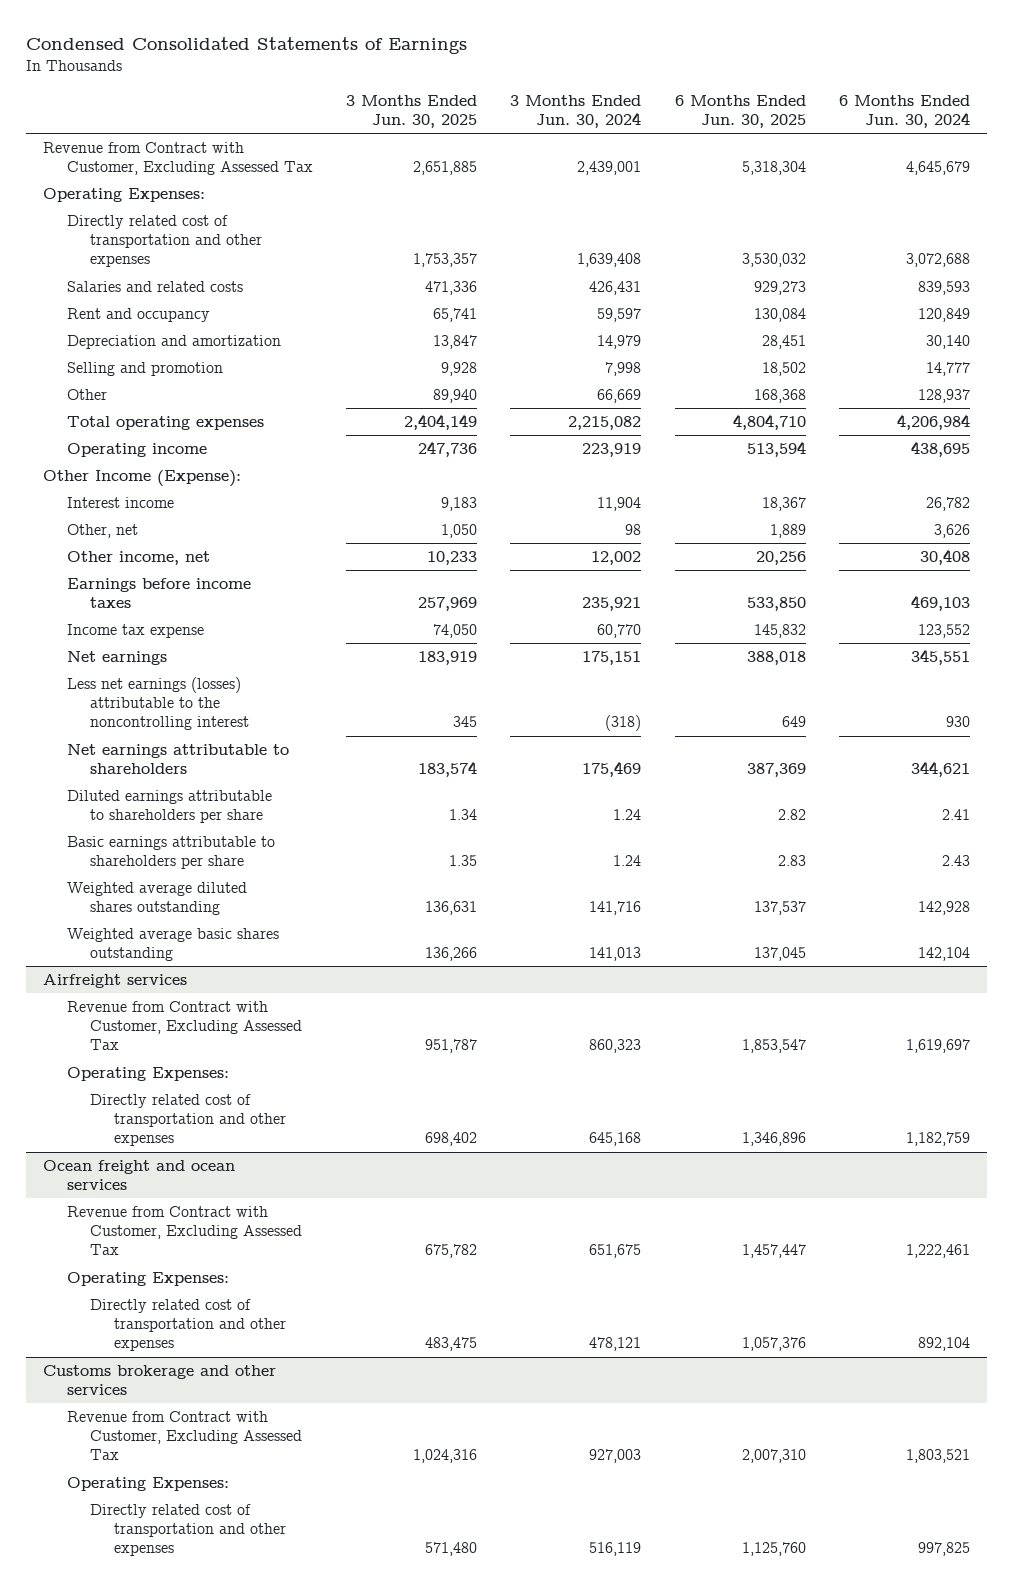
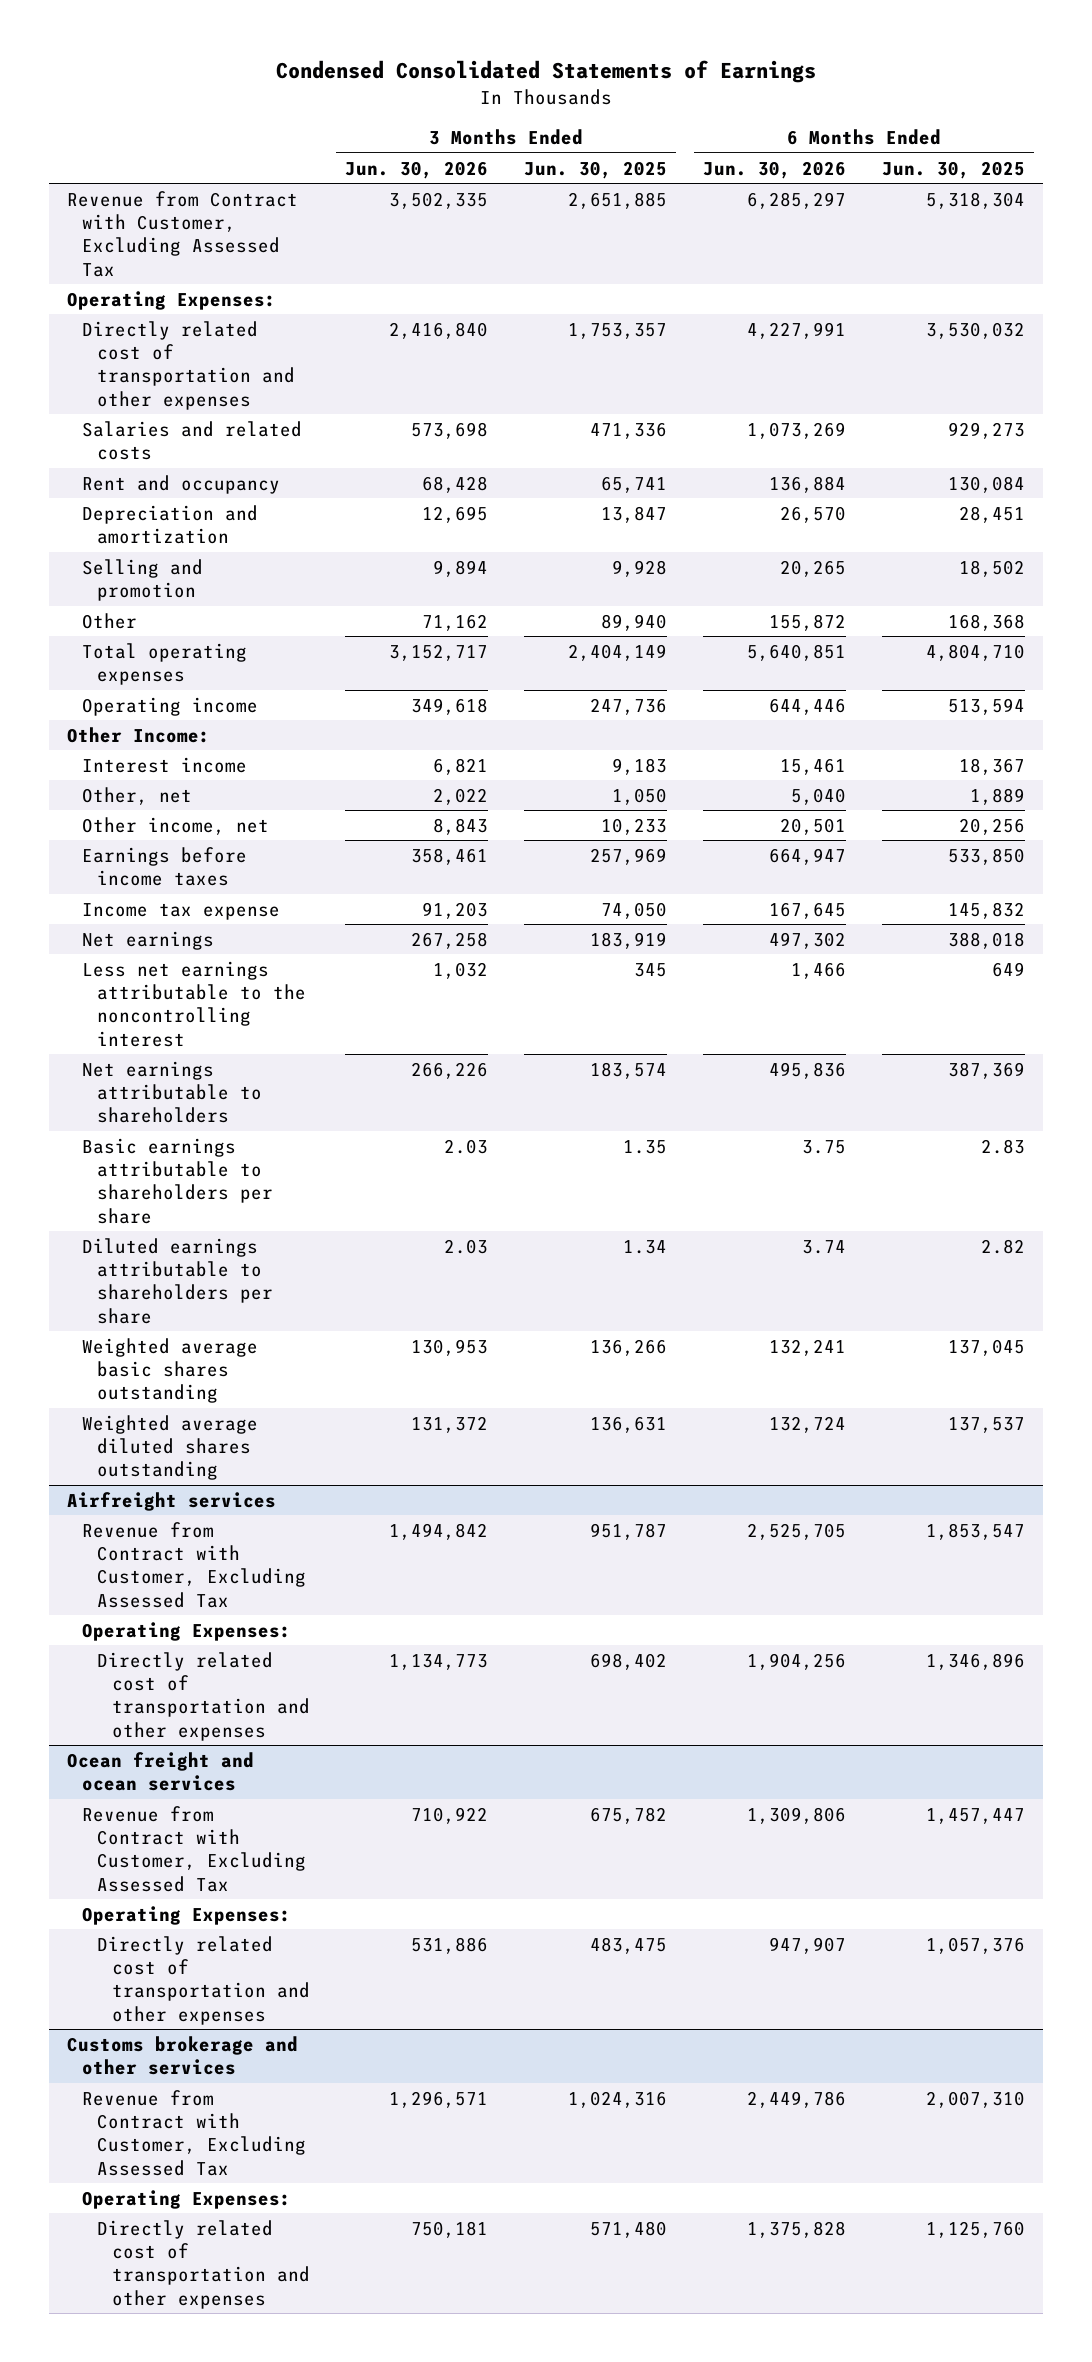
[510,94,642,128] 3 Months Ended Jun. 30, 2024 -> none
[839,94,971,128] 6 Months Ended Jun. 30, 2024 -> none
none -> [345,160,489,179] Jun. 30, 2026
none -> [703,160,847,179] Jun. 30, 2026
[42,470,241,488] Other Income (Expense): -> [67,726,211,743] Other Income:
[66,677,250,731] Less net earnings (losses) attributable to the noncontrolling interest -> [81,960,306,1047] Less net earnings attributable to the noncontrolling interest
[66,790,272,824] Diluted earnings attributable to shareholders per share -> [81,1237,273,1324] Diluted earnings attributable to shareholders per share
[66,882,247,916] Weighted average diluted shares outstanding -> [81,1414,258,1481] Weighted average diluted shares outstanding

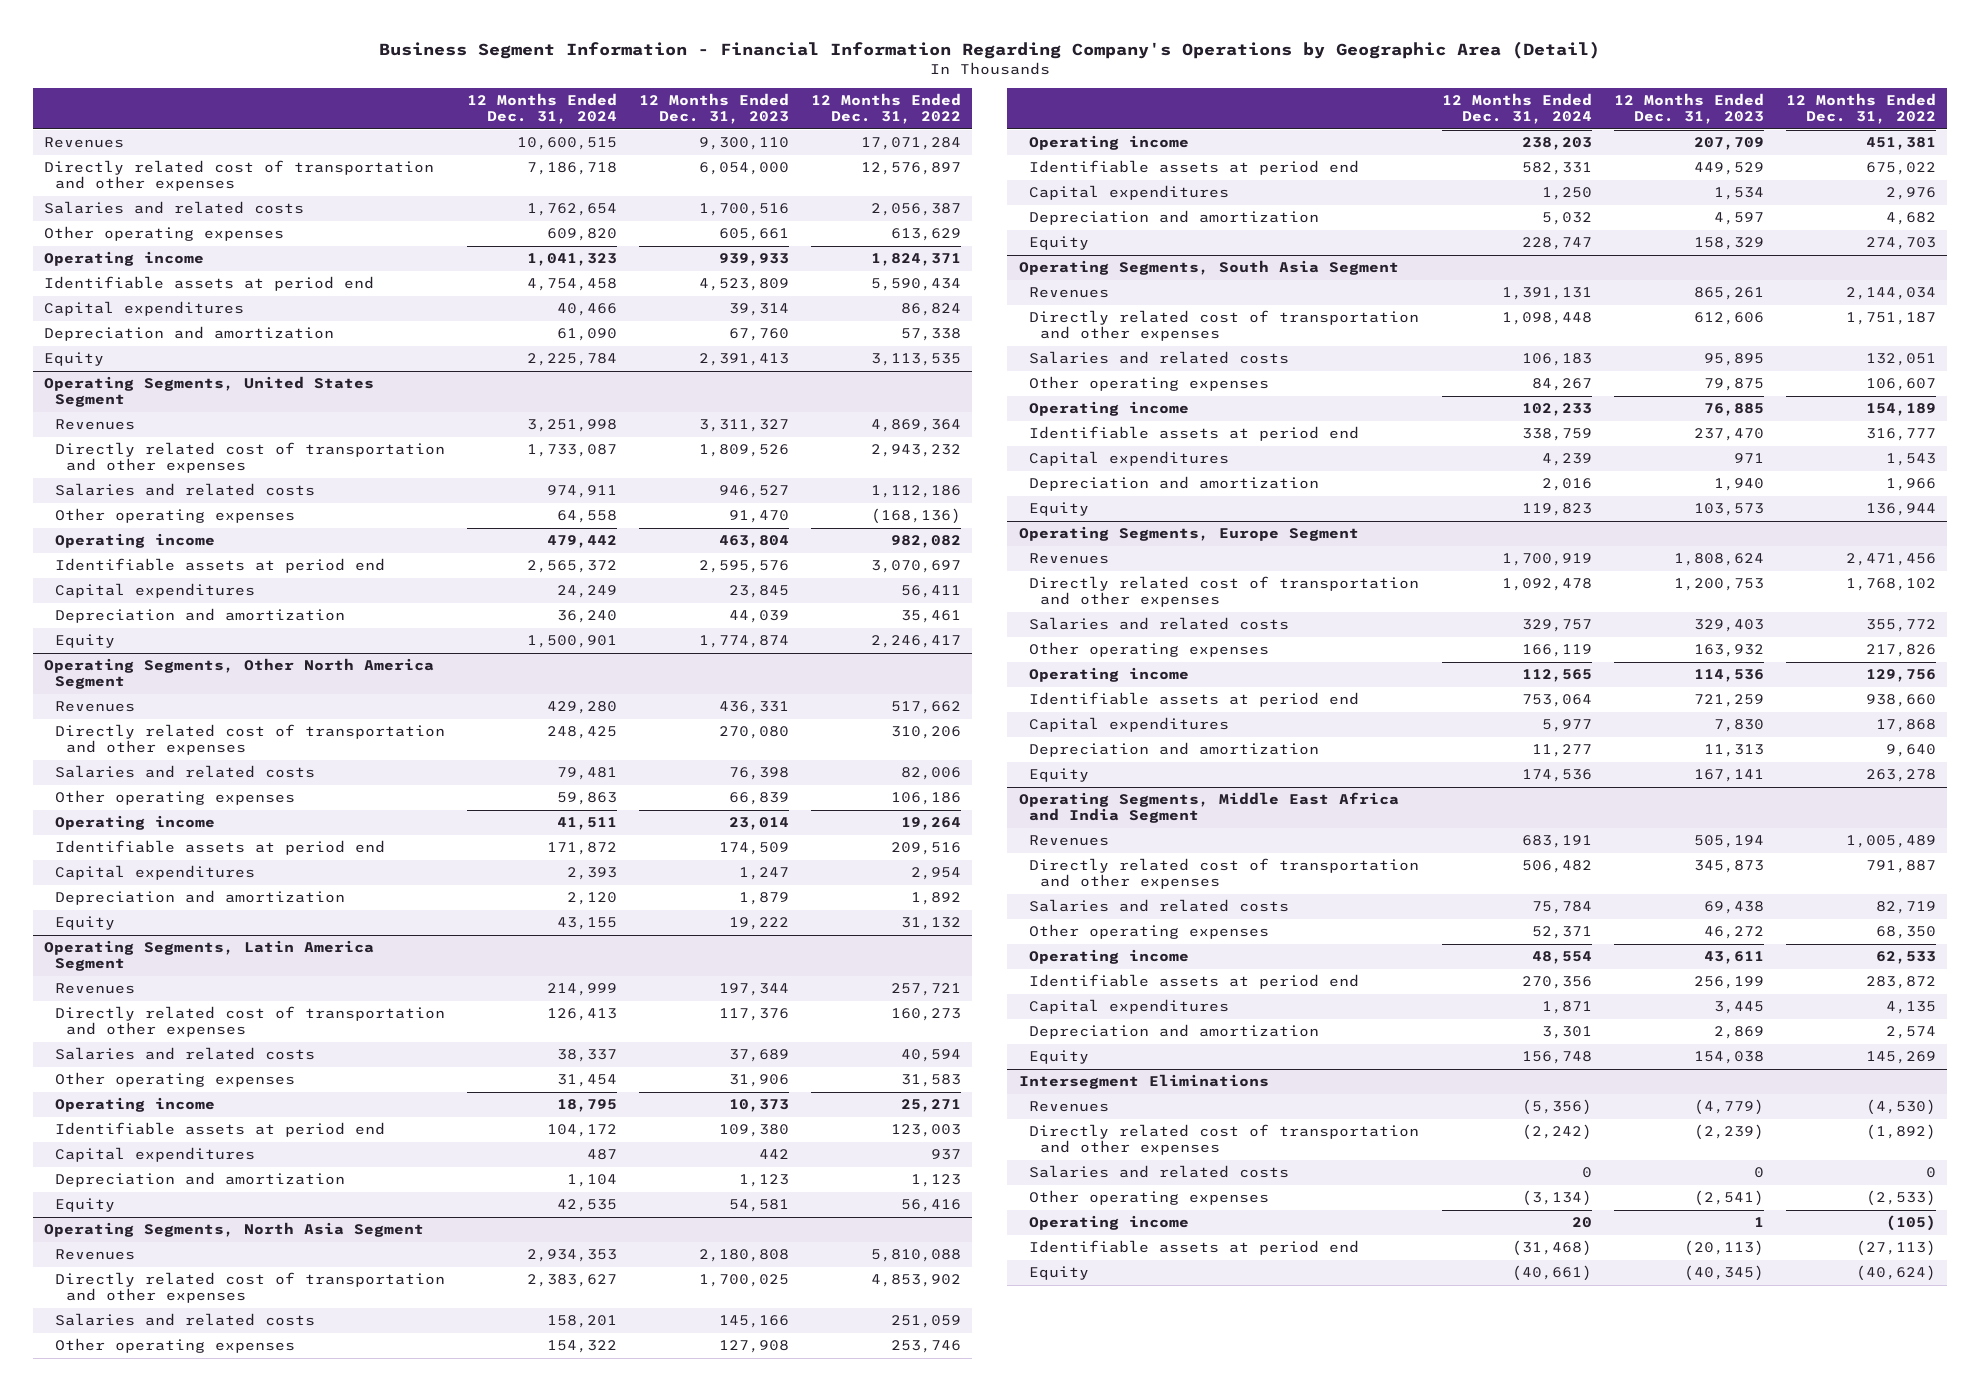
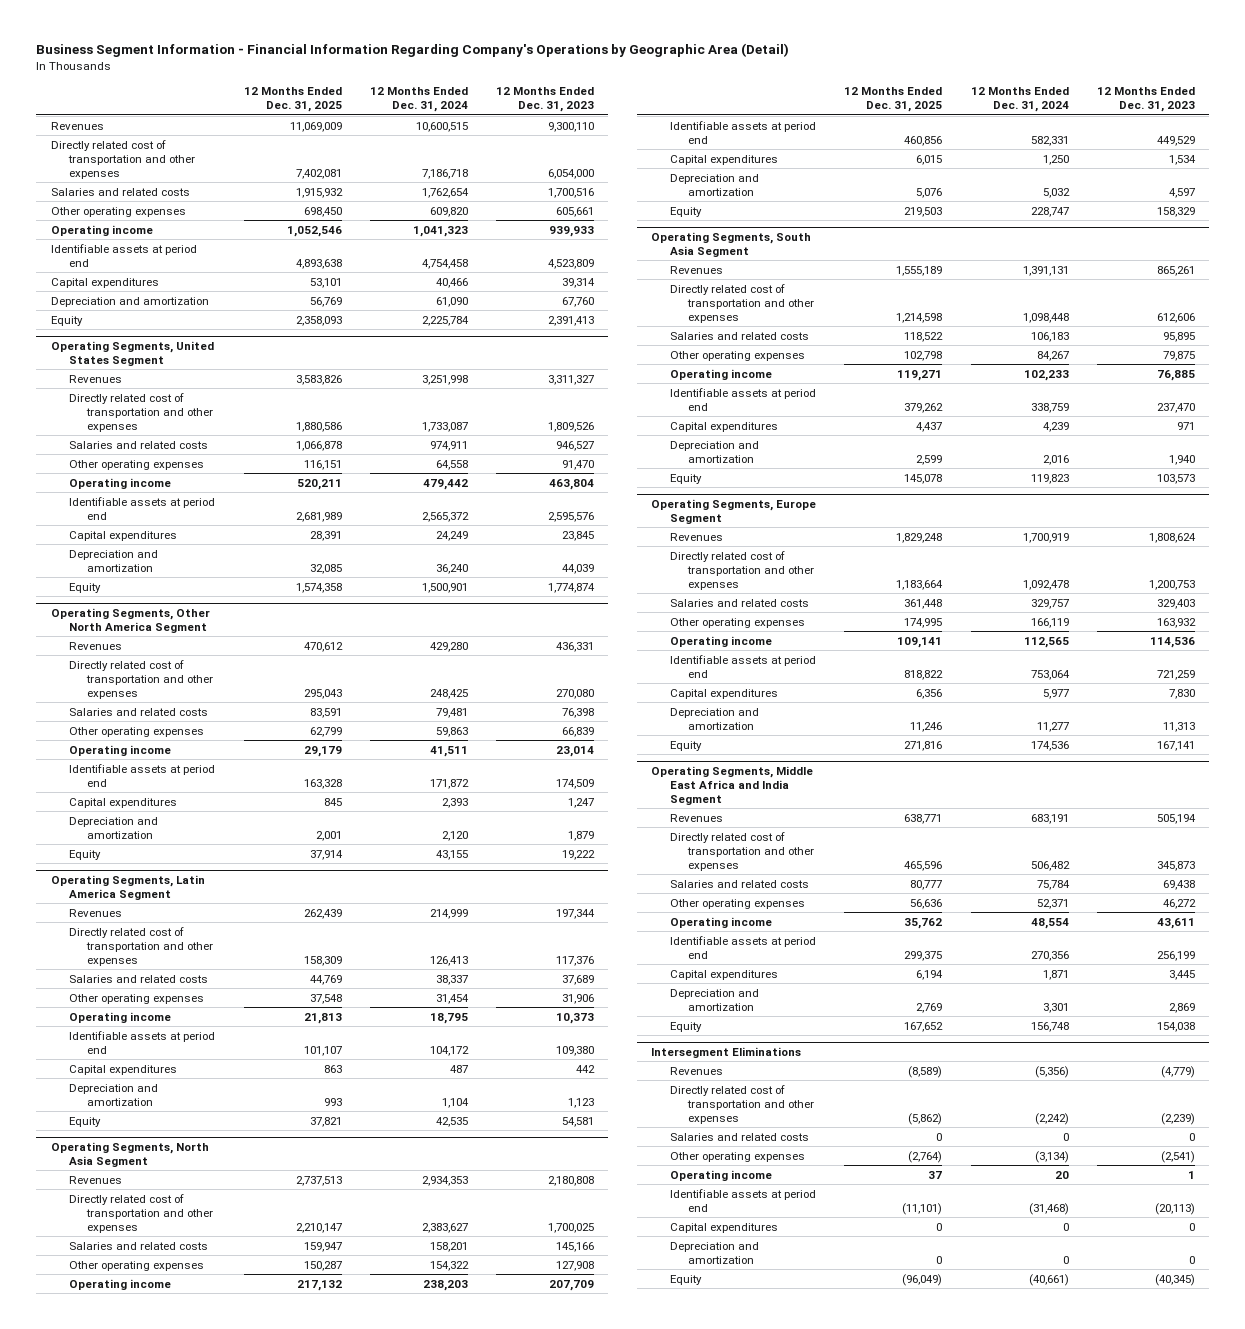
[811,93,962,125] 12 Months Ended Dec. 31, 2022 -> none
none -> [243,87,342,113] 12 Months Ended Dec. 31, 2025
none -> [669,1222,778,1233] Capital expenditures
none -> [669,1241,759,1264] Depreciation and amortization

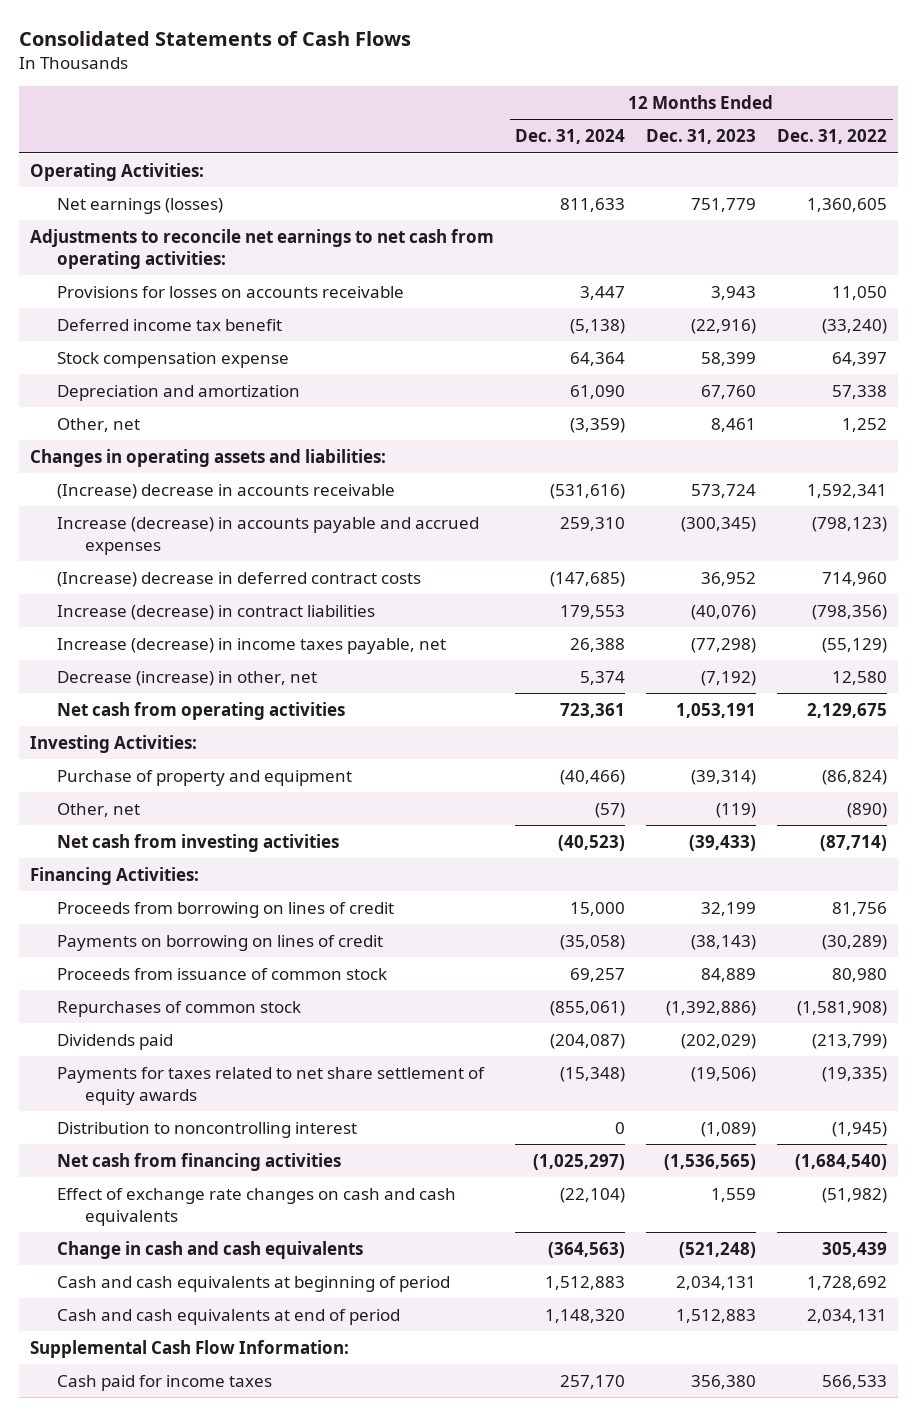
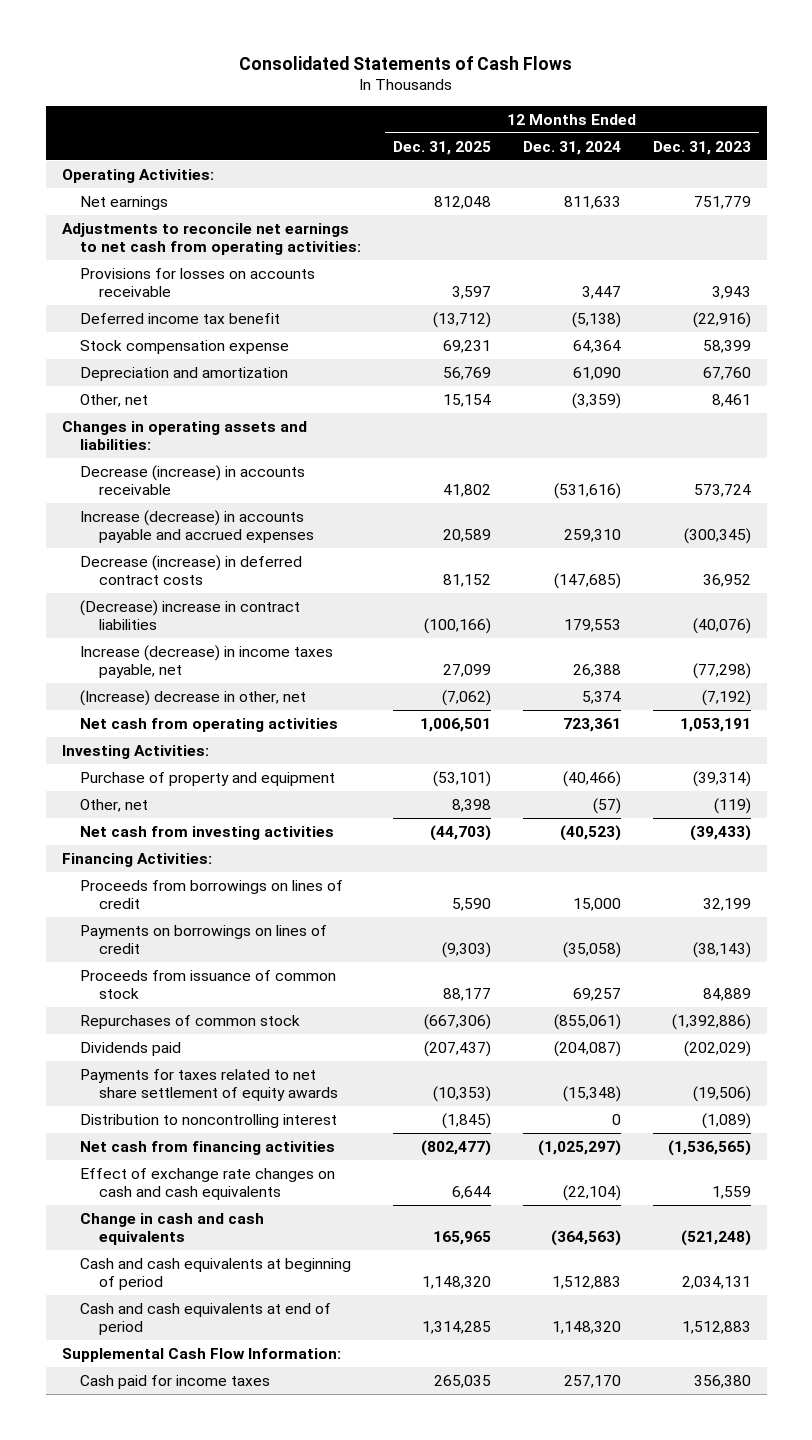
[777,129,888,145] Dec. 31, 2022 -> none
none -> [393,140,492,155] Dec. 31, 2025
[57,197,224,214] Net earnings (losses) -> [80,195,169,210] Net earnings
[57,483,396,499] (Increase) decrease in accounts receivable -> [80,464,306,495] Decrease (increase) in accounts receivable
[57,571,422,587] (Increase) decrease in deferred contract costs -> [80,554,303,585] Decrease (increase) in deferred contract costs
[57,604,376,620] Increase (decrease) in contract liabilities -> [80,599,301,630] (Decrease) increase in contract liabilities
[57,670,318,686] Decrease (increase) in other, net -> [80,689,307,706] (Increase) decrease in other, net
[57,901,395,918] Proceeds from borrowing on lines of credit -> [80,879,344,909] Proceeds from borrowings on lines of credit
[57,934,384,951] Payments on borrowing on lines of credit -> [80,924,328,954] Payments on borrowings on lines of credit

